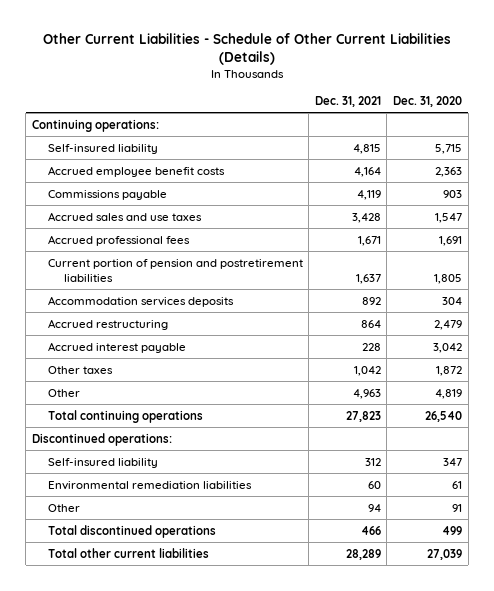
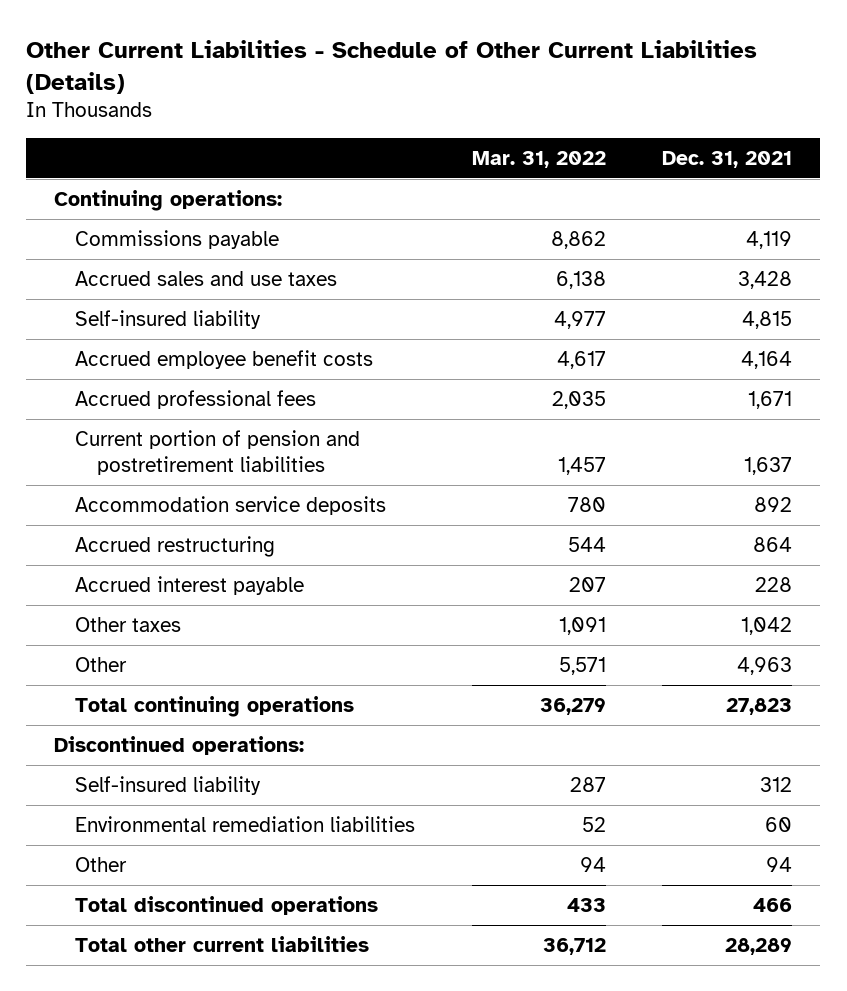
[393,95,463,107] Dec. 31, 2020 -> none
none -> [471,150,606,168] Mar. 31, 2022
[47,143,158,154] Self-insured liability -> [75,310,262,330] Self-insured liability
[47,165,225,177] Accrued employee benefit costs -> [75,350,374,370] Accrued employee benefit costs
[47,295,234,307] Accommodation services deposits -> [75,496,387,516] Accommodation service deposits

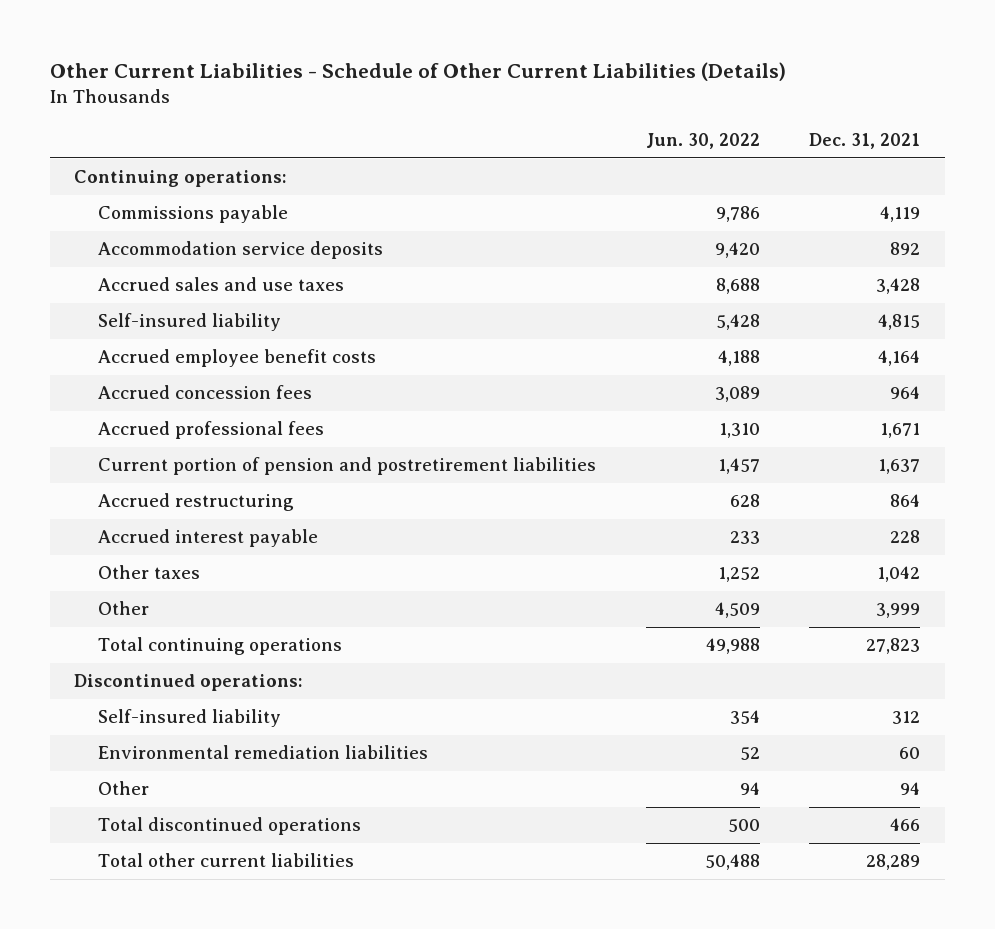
[471,150,606,168] Mar. 31, 2022 -> none
none -> [645,132,760,149] Jun. 30, 2022
[75,496,387,516] Accommodation service deposits -> [98,241,384,260] Accommodation service deposits
none -> [98,385,313,400] Accrued concession fees
[737,657,793,676] 4,963 -> [876,603,921,619] 3,999

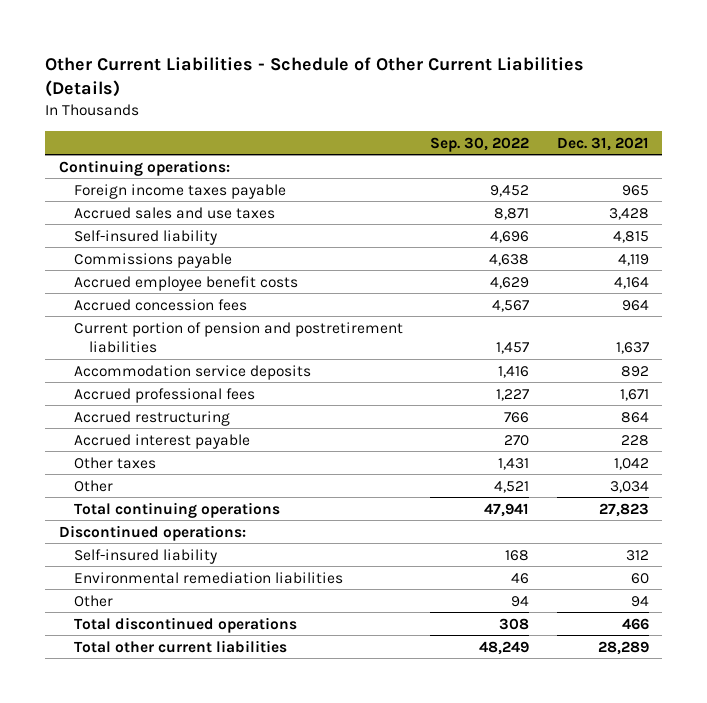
[645,132,760,149] Jun. 30, 2022 -> none
none -> [430,136,530,152] Sep. 30, 2022
none -> [73,183,286,199] Foreign income taxes payable
[98,205,289,224] Commissions payable -> [73,252,232,268] Commissions payable
[98,241,384,260] Accommodation service deposits -> [73,364,311,380] Accommodation service deposits
[98,421,325,440] Accrued professional fees -> [73,387,255,403] Accrued professional fees
[876,603,921,619] 3,999 -> [609,480,649,493] 3,034

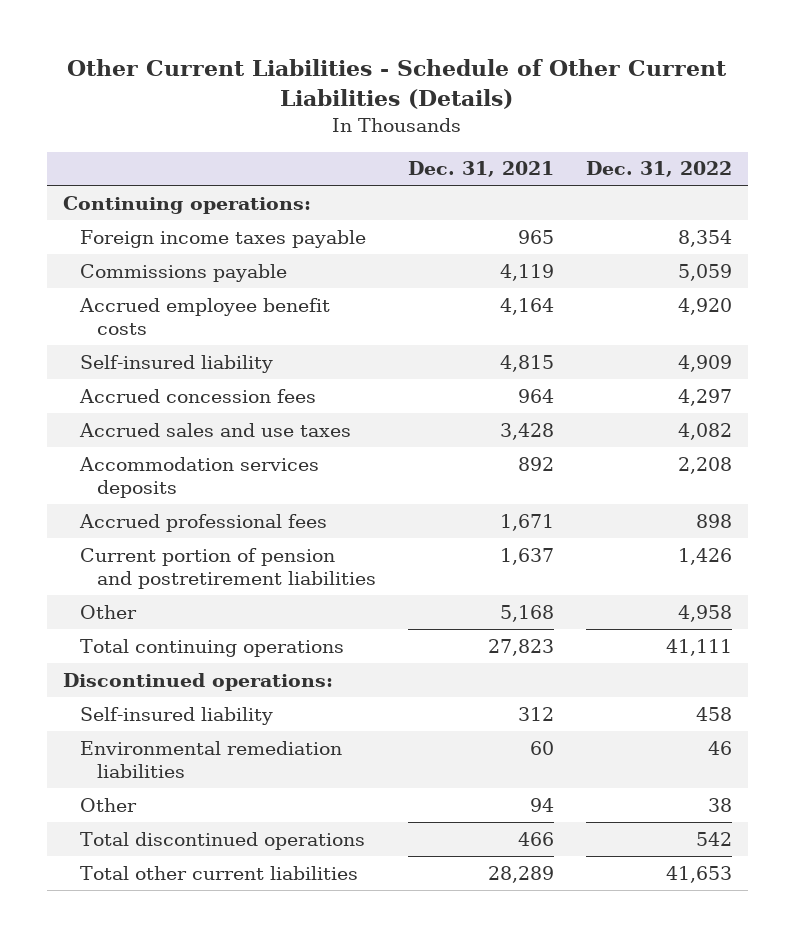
[430,136,530,152] Sep. 30, 2022 -> none
none -> [585,161,732,178] Dec. 31, 2022
[73,229,217,245] Self-insured liability -> [79,354,273,373] Self-insured liability
[73,206,275,219] Accrued sales and use taxes -> [78,422,351,437] Accrued sales and use taxes
[73,364,311,380] Accommodation service deposits -> [78,456,319,499] Accommodation services deposits
[73,410,230,426] Accrued restructuring -> none
[73,433,250,449] Accrued interest payable -> none
[73,456,156,469] Other taxes -> none
[73,321,403,353] Current portion of pension and postretirement liabilities -> [79,547,376,590] Current portion of pension and postretirement liabilities
[609,480,649,493] 3,034 -> [499,604,554,622] 5,168

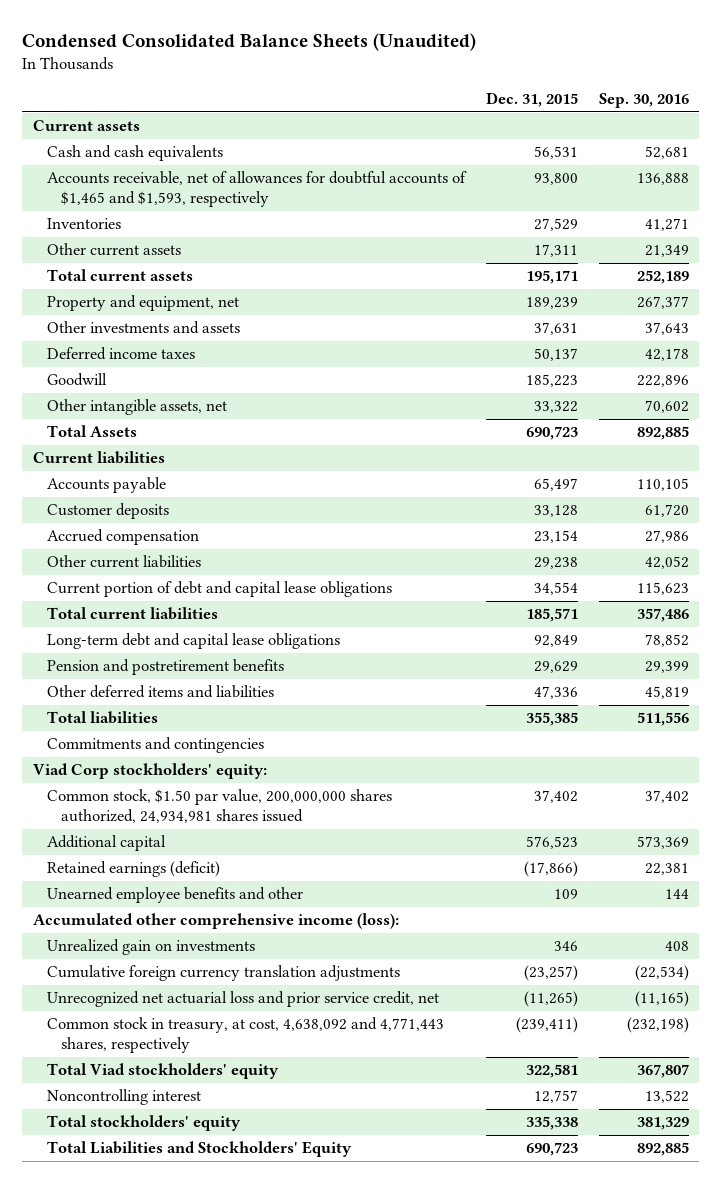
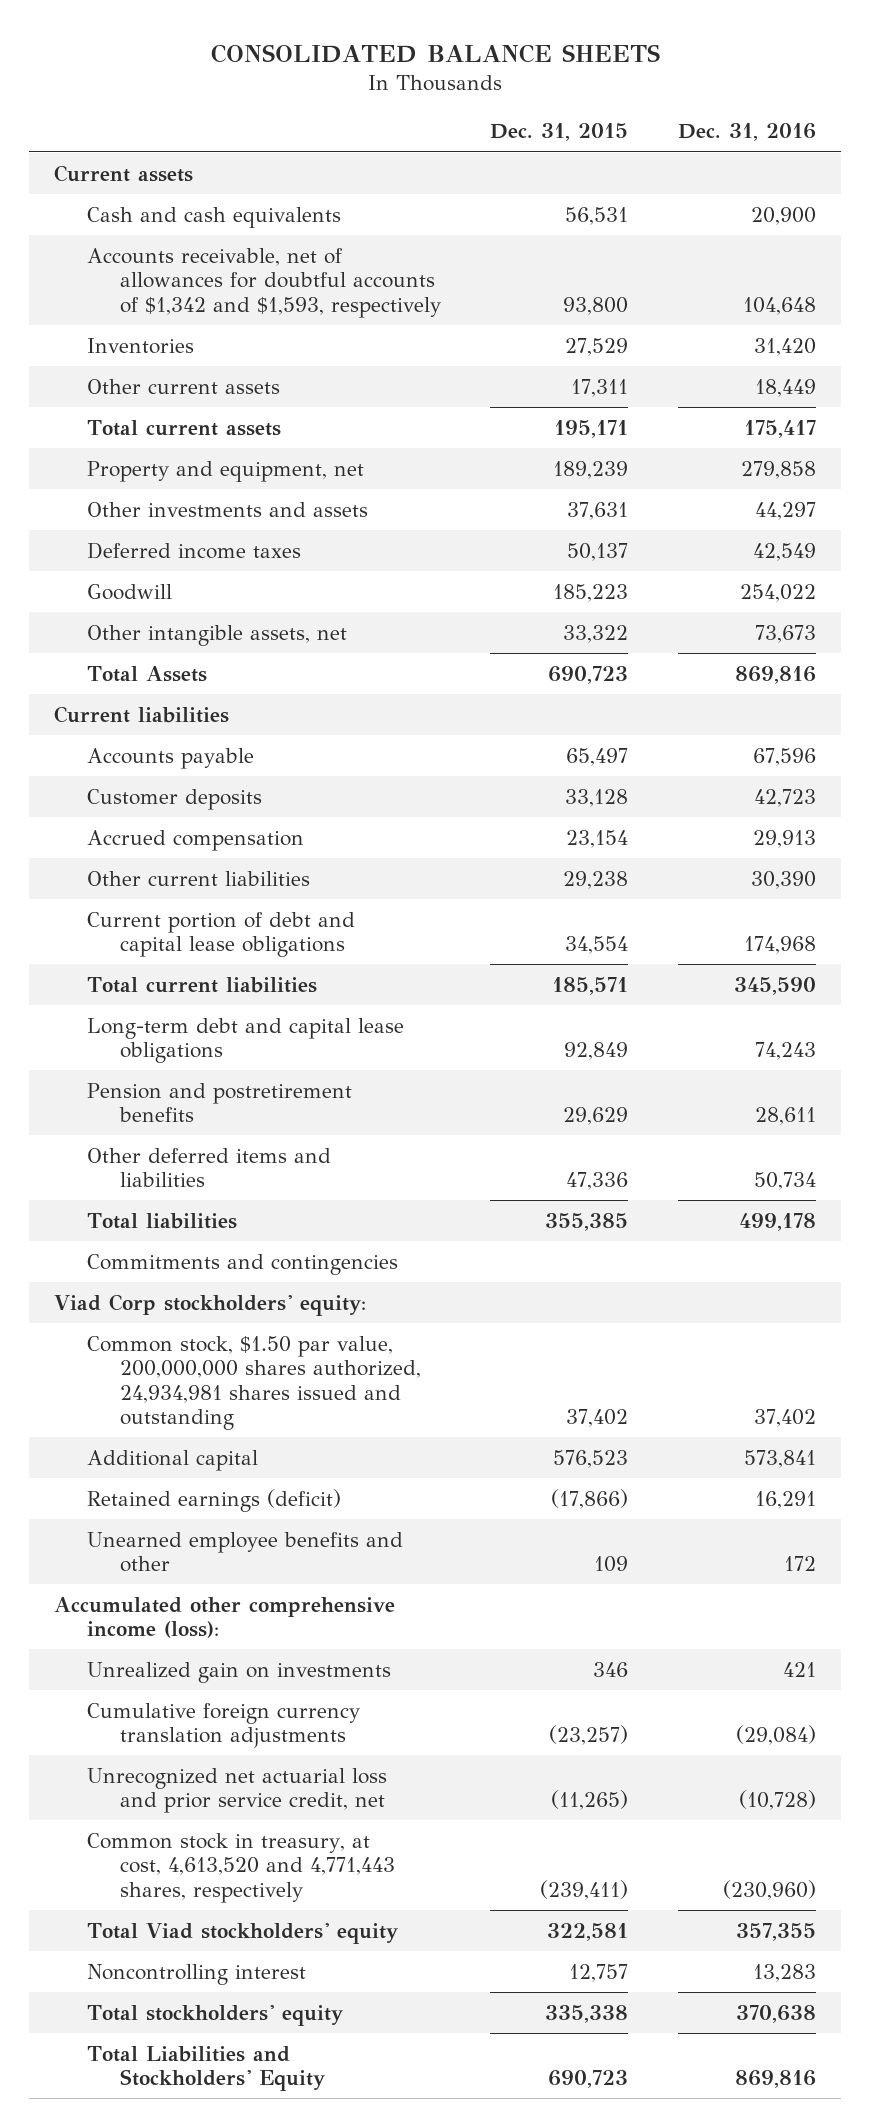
[22,33,477,52] Condensed Consolidated Balance Sheets (Unaudited) -> [211,43,661,63] CONSOLIDATED BALANCE SHEETS
[598,93,689,109] Sep. 30, 2016 -> none
none -> [678,123,817,142] Dec. 31, 2016
[46,171,467,208] Accounts receivable, net of allowances for doubtful accounts of $1,465 and $1,593, respectively -> [86,247,441,318] Accounts receivable, net of allowances for doubtful accounts of $1,342 and $1,593, respectively
[46,789,392,824] Common stock, $1.50 par value, 200,000,000 shares authorized, 24,934,981 shares issued -> [86,1335,421,1430] Common stock, $1.50 par value, 200,000,000 shares authorized, 24,934,981 shares issued and outstanding
[46,1017,444,1054] Common stock in treasury, at cost, 4,638,092 and 4,771,443 shares, respectively -> [86,1832,395,1903] Common stock in treasury, at cost, 4,613,520 and 4,771,443 shares, respectively

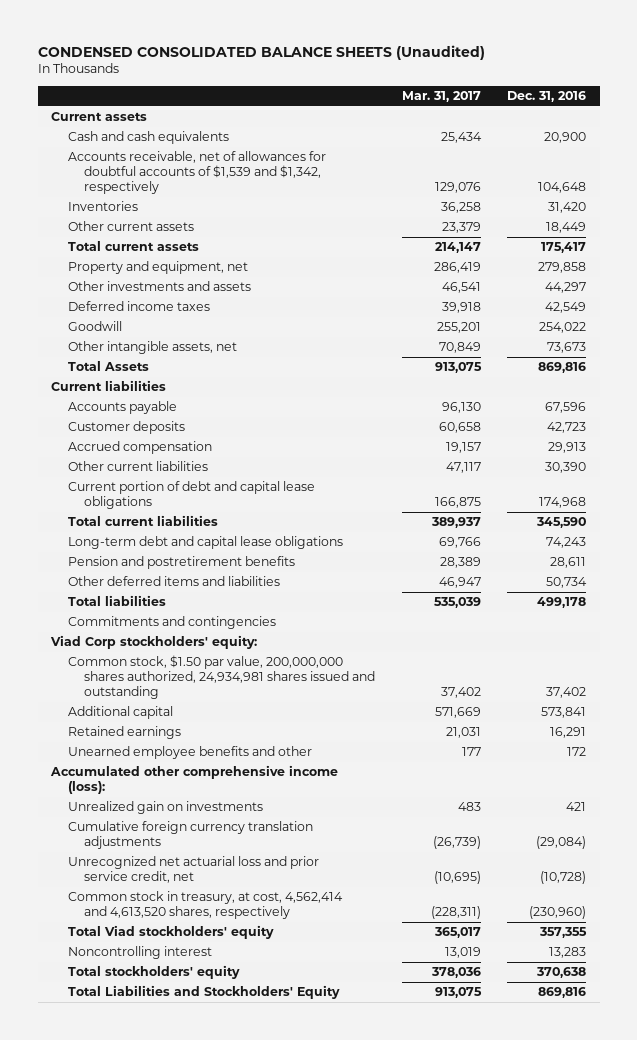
[211,43,661,63] CONSOLIDATED BALANCE SHEETS -> [37,44,485,60] CONDENSED CONSOLIDATED BALANCE SHEETS (Unaudited)
[490,123,629,142] Dec. 31, 2015 -> none
none -> [401,90,481,102] Mar. 31, 2017
[86,247,441,318] Accounts receivable, net of allowances for doubtful accounts of $1,342 and $1,593, respectively -> [67,151,326,195] Accounts receivable, net of allowances for doubtful accounts of $1,539 and $1,342, respectively
[86,1488,341,1512] Retained earnings (deficit) -> [67,726,181,740] Retained earnings
[86,1832,395,1903] Common stock in treasury, at cost, 4,613,520 and 4,771,443 shares, respectively -> [67,891,343,920] Common stock in treasury, at cost, 4,562,414 and 4,613,520 shares, respectively

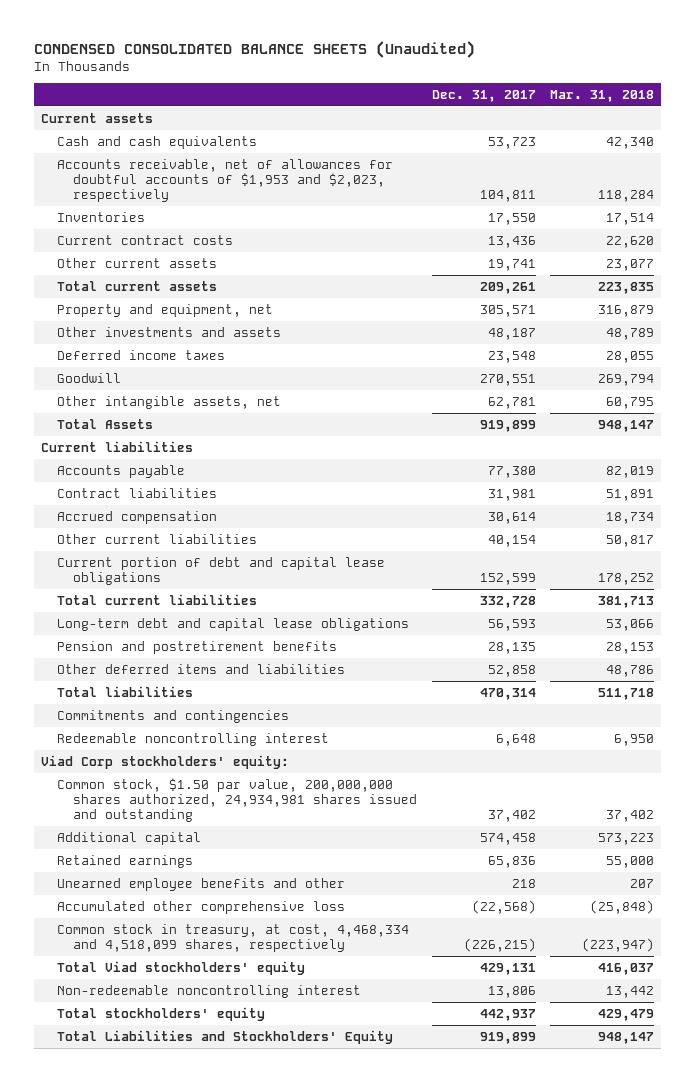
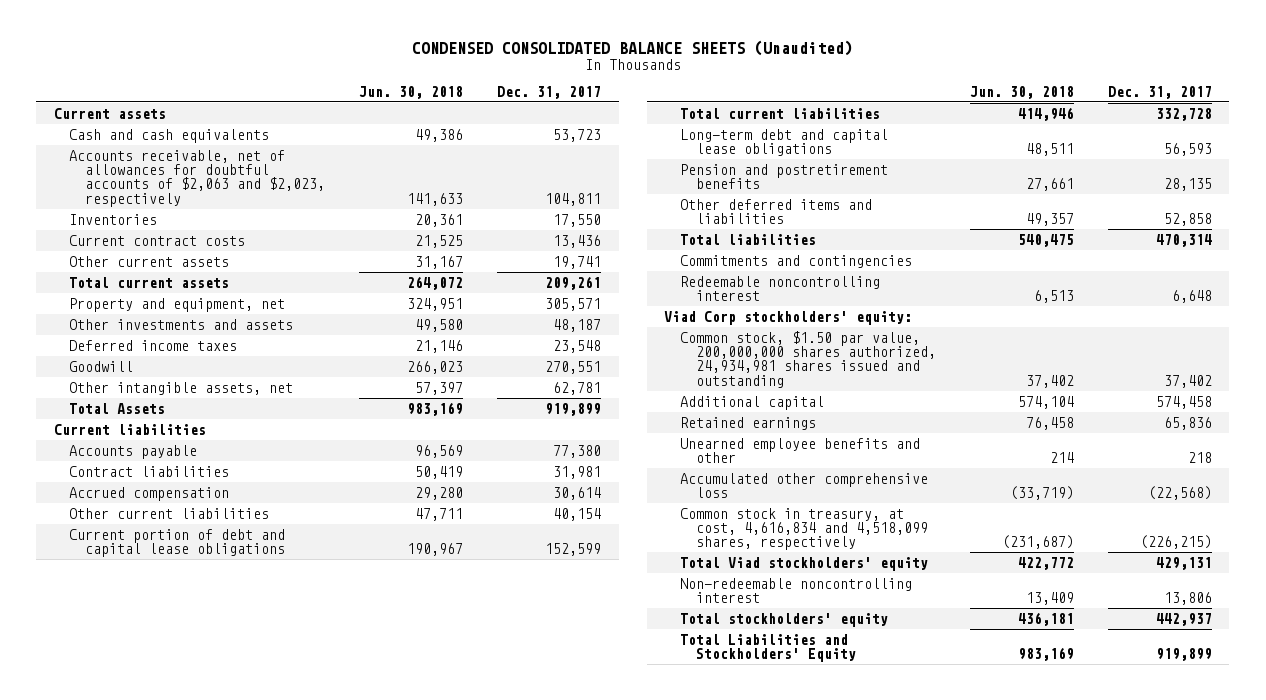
[550,90,655,103] Mar. 31, 2018 -> none
none -> [359,85,464,99] Jun. 30, 2018
[57,158,394,202] Accounts receivable, net of allowances for doubtful accounts of $1,953 and $2,023, respectively -> [69,149,326,207] Accounts receivable, net of allowances for doubtful accounts of $2,063 and $2,023, respectively
[57,923,410,952] Common stock in treasury, at cost, 4,468,334 and 4,518,099 shares, respectively -> [679,507,928,551] Common stock in treasury, at cost, 4,616,834 and 4,518,099 shares, respectively

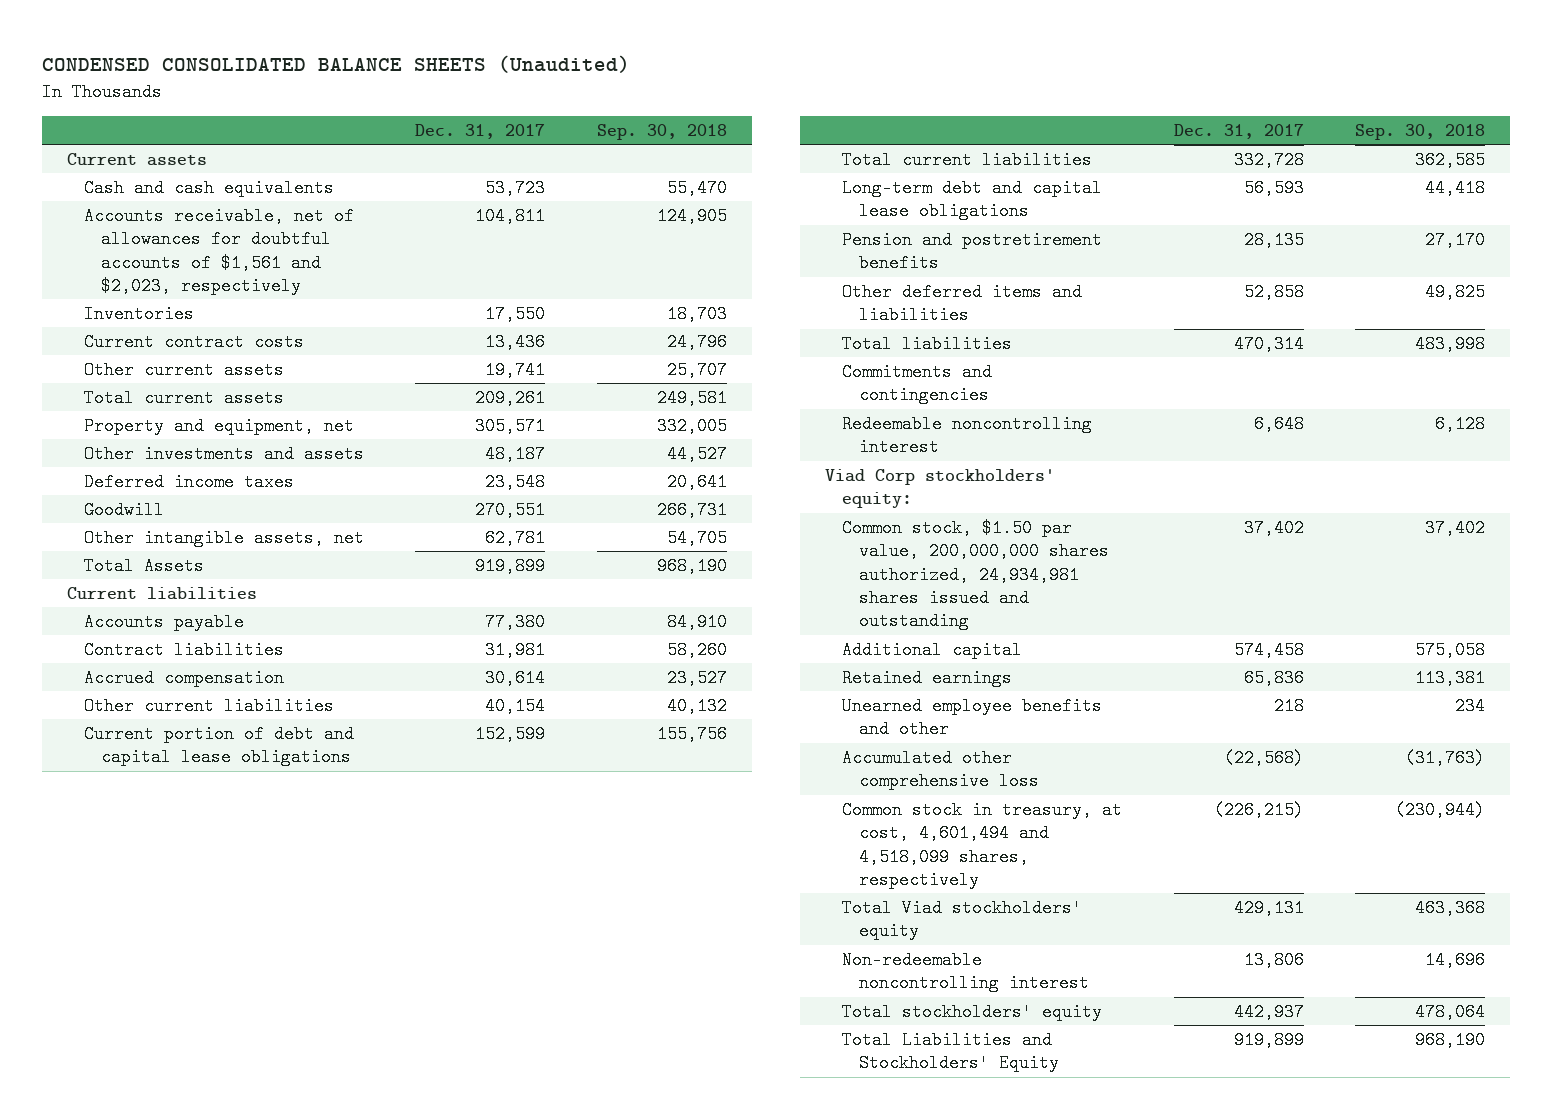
[359,85,464,99] Jun. 30, 2018 -> none
none -> [596,123,727,140] Sep. 30, 2018
[69,149,326,207] Accounts receivable, net of allowances for doubtful accounts of $2,063 and $2,023, respectively -> [83,206,354,295] Accounts receivable, net of allowances for doubtful accounts of $1,561 and $2,023, respectively
[679,507,928,551] Common stock in treasury, at cost, 4,616,834 and 4,518,099 shares, respectively -> [842,800,1123,889] Common stock in treasury, at cost, 4,601,494 and 4,518,099 shares, respectively

